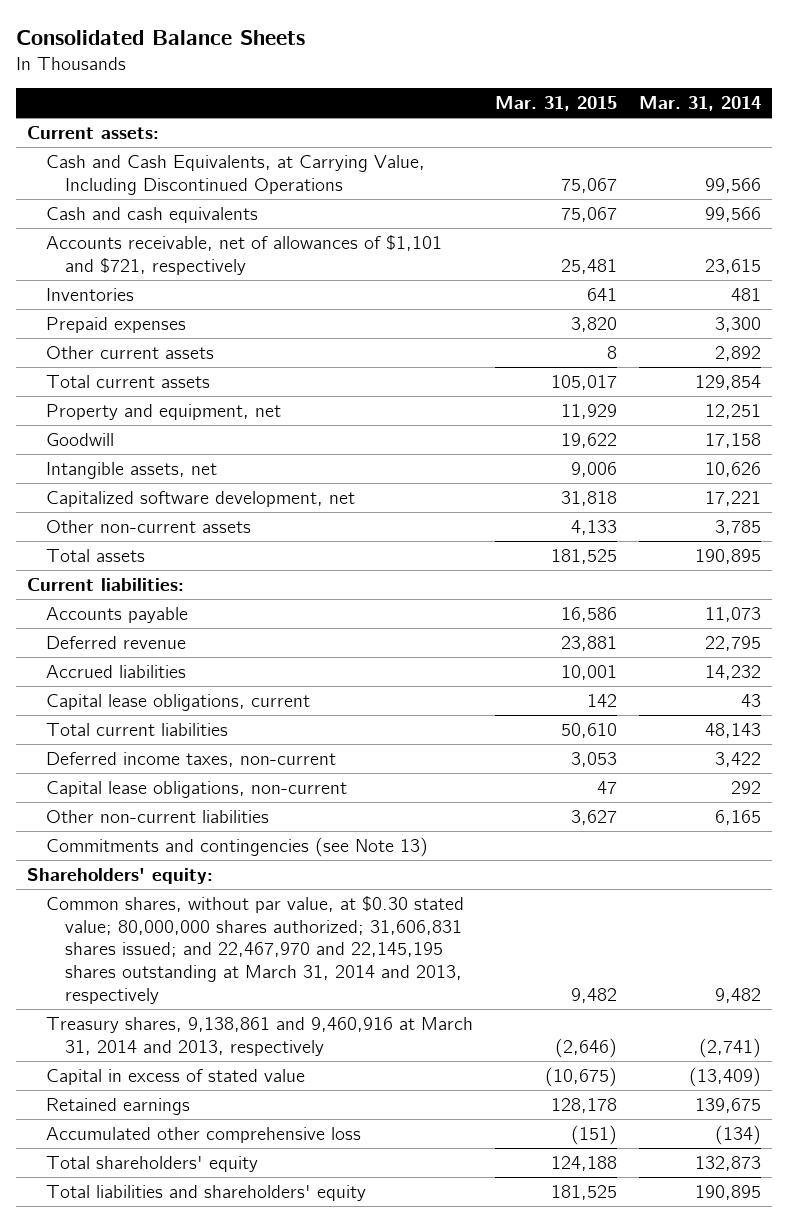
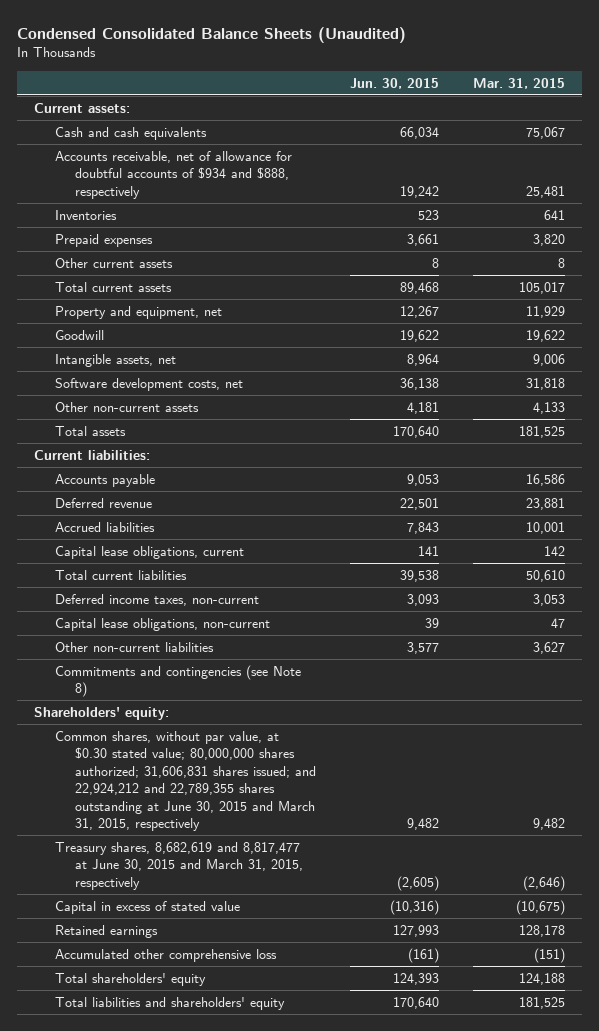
[16,29,306,45] Consolidated Balance Sheets -> [17,26,407,43] Condensed Consolidated Balance Sheets (Unaudited)
[638,96,761,112] Mar. 31, 2014 -> none
none -> [350,77,440,89] Jun. 30, 2015
[46,154,426,195] Cash and Cash Equivalents, at Carrying Value, Including Discontinued Operations -> none
[46,234,443,275] Accounts receivable, net of allowances of $1,101 and $721, respectively -> [54,150,292,199] Accounts receivable, net of allowance for doubtful accounts of $934 and $888, respectively
[46,490,356,507] Capitalized software development, net -> [54,377,243,391] Software development costs, net
[46,836,429,857] Commitments and contingencies (see Note 13) -> [54,664,301,698] Commitments and contingencies (see Note 8)
[46,895,465,1005] Common shares, without par value, at $0.30 stated value; 80,000,000 shares authorized; 31,606,831 shares issued; and 22,467,970 and 22,145,195 shares outstanding at March 31, 2014 and 2013, respectively -> [54,730,317,832] Common shares, without par value, at $0.30 stated value; 80,000,000 shares authorized; 31,606,831 shares issued; and 22,924,212 and 22,789,355 shares outstanding at June 30, 2015 and March 31, 2015, respectively
[46,1016,474,1056] Treasury shares, 9,138,861 and 9,460,916 at March 31, 2014 and 2013, respectively -> [54,841,304,890] Treasury shares, 8,682,619 and 8,817,477 at June 30, 2015 and March 31, 2015, respectively

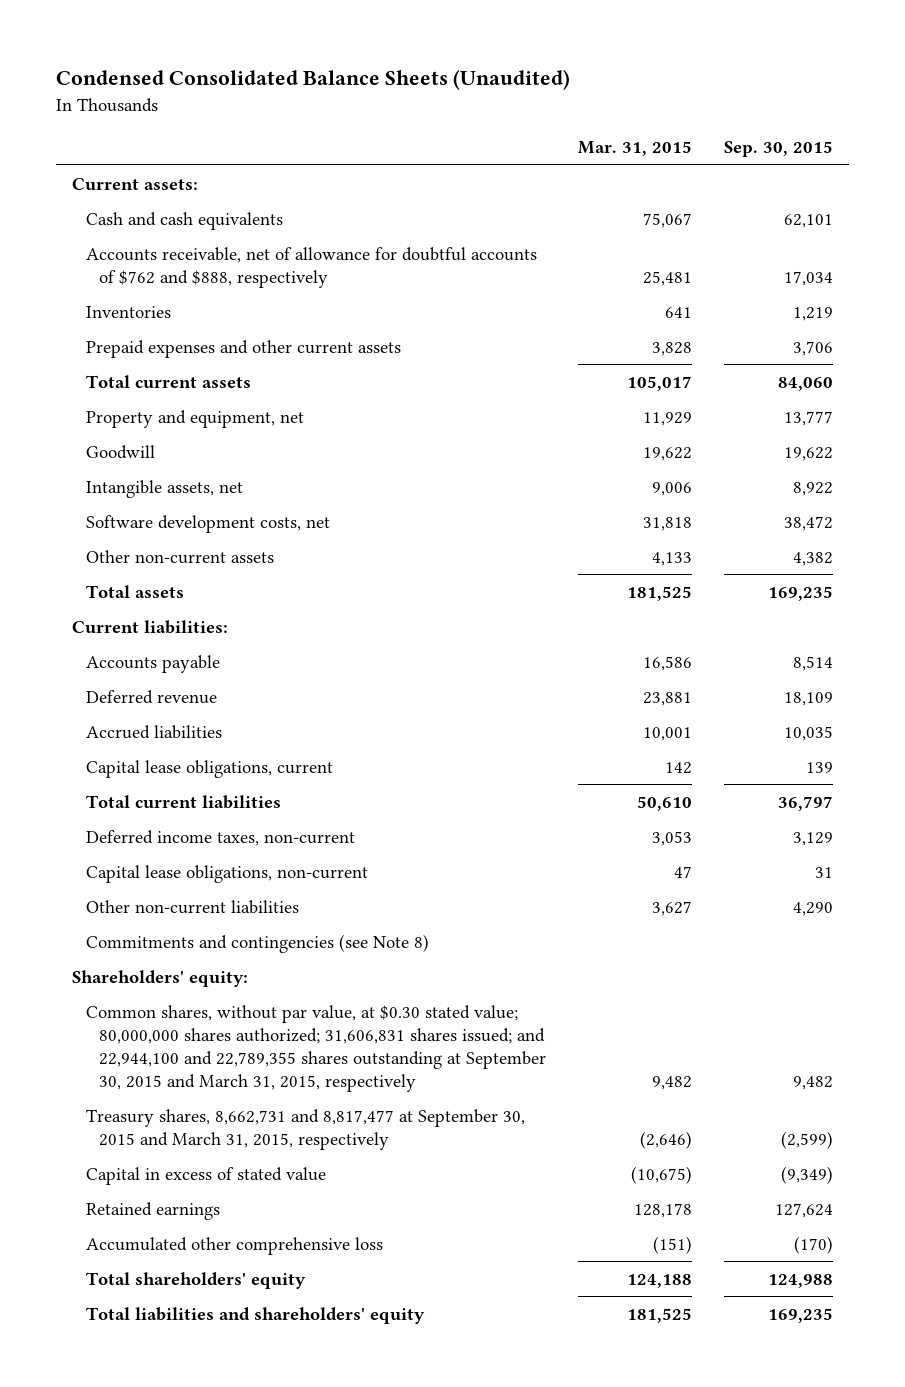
[350,77,440,89] Jun. 30, 2015 -> none
none -> [724,140,834,157] Sep. 30, 2015
[54,150,292,199] Accounts receivable, net of allowance for doubtful accounts of $934 and $888, respectively -> [85,246,537,288] Accounts receivable, net of allowance for doubtful accounts of $762 and $888, respectively
[54,257,173,268] Other current assets -> none
[54,233,153,247] Prepaid expenses -> [85,339,401,358] Prepaid expenses and other current assets
[533,233,566,246] 3,820 -> [652,341,693,356] 3,828
[54,730,317,832] Common shares, without par value, at $0.30 stated value; 80,000,000 shares authorized; 31,606,831 shares issued; and 22,924,212 and 22,789,355 shares outstanding at June 30, 2015 and March 31, 2015, respectively -> [85,1004,547,1092] Common shares, without par value, at $0.30 stated value; 80,000,000 shares authorized; 31,606,831 shares issued; and 22,944,100 and 22,789,355 shares outstanding at September 30, 2015 and March 31, 2015, respectively
[54,841,304,890] Treasury shares, 8,682,619 and 8,817,477 at June 30, 2015 and March 31, 2015, respectively -> [85,1108,525,1150] Treasury shares, 8,662,731 and 8,817,477 at September 30, 2015 and March 31, 2015, respectively

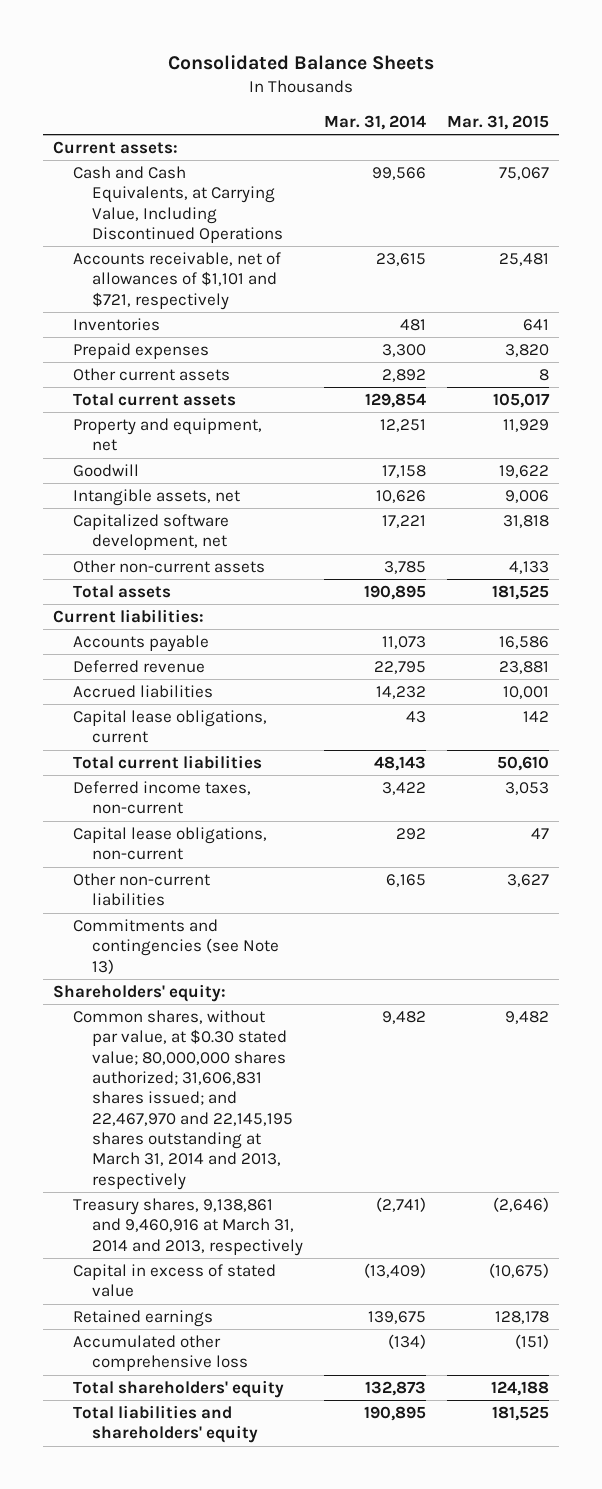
[56,69,571,91] Condensed Consolidated Balance Sheets (Unaudited) -> [168,55,435,71] Consolidated Balance Sheets
[724,140,834,157] Sep. 30, 2015 -> none
none -> [323,115,426,131] Mar. 31, 2014
[85,211,283,230] Cash and cash equivalents -> [72,165,283,244] Cash and Cash Equivalents, at Carrying Value, Including Discontinued Operations
[85,246,537,288] Accounts receivable, net of allowance for doubtful accounts of $762 and $888, respectively -> [72,251,281,310] Accounts receivable, net of allowances of $1,101 and $721, respectively
[85,339,401,358] Prepaid expenses and other current assets -> [72,342,209,359] Prepaid expenses
[652,341,693,356] 3,828 -> [504,343,549,357] 3,820
none -> [72,367,230,381] Other current assets
[85,514,330,533] Software development costs, net -> [72,513,229,551] Capitalized software development, net
[85,933,429,953] Commitments and contingencies (see Note 8) -> [72,918,279,974] Commitments and contingencies (see Note 13)
[85,1004,547,1092] Common shares, without par value, at $0.30 stated value; 80,000,000 shares authorized; 31,606,831 shares issued; and 22,944,100 and 22,789,355 shares outstanding at September 30, 2015 and March 31, 2015, respectively -> [72,1009,293,1190] Common shares, without par value, at $0.30 stated value; 80,000,000 shares authorized; 31,606,831 shares issued; and 22,467,970 and 22,145,195 shares outstanding at March 31, 2014 and 2013, respectively
[85,1108,525,1150] Treasury shares, 8,662,731 and 8,817,477 at September 30, 2015 and March 31, 2015, respectively -> [72,1197,303,1256] Treasury shares, 9,138,861 and 9,460,916 at March 31, 2014 and 2013, respectively

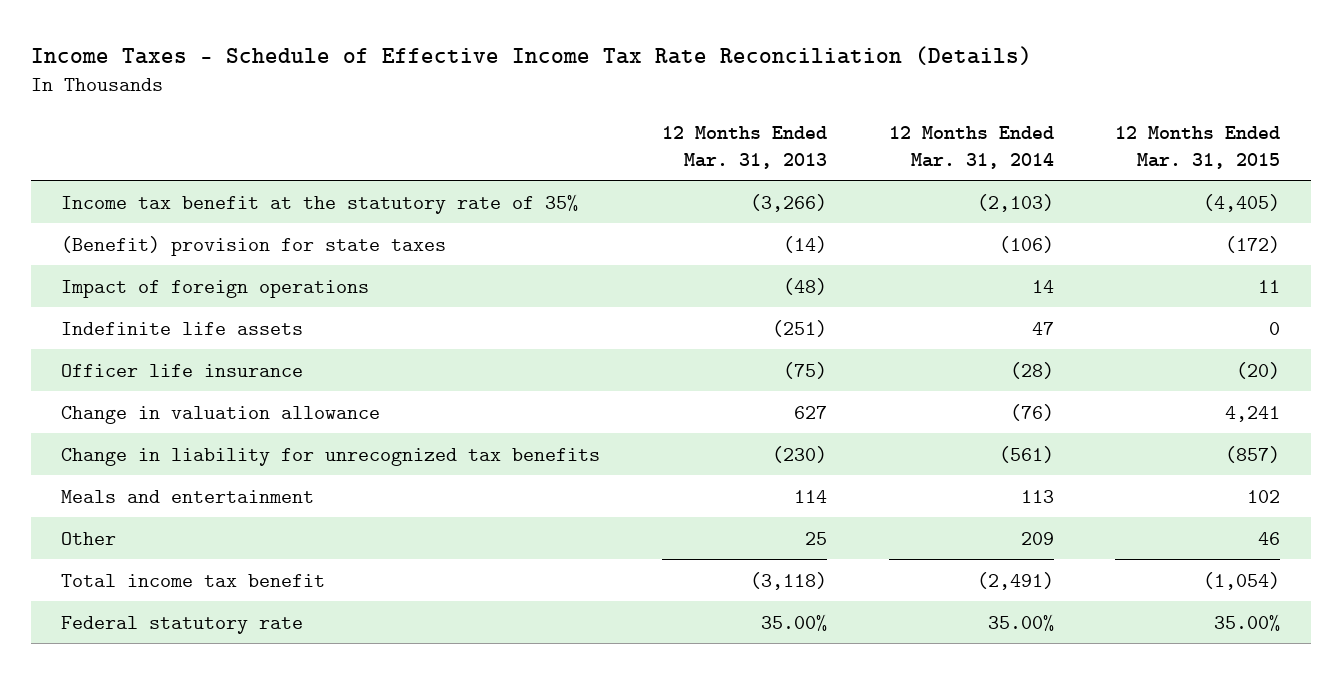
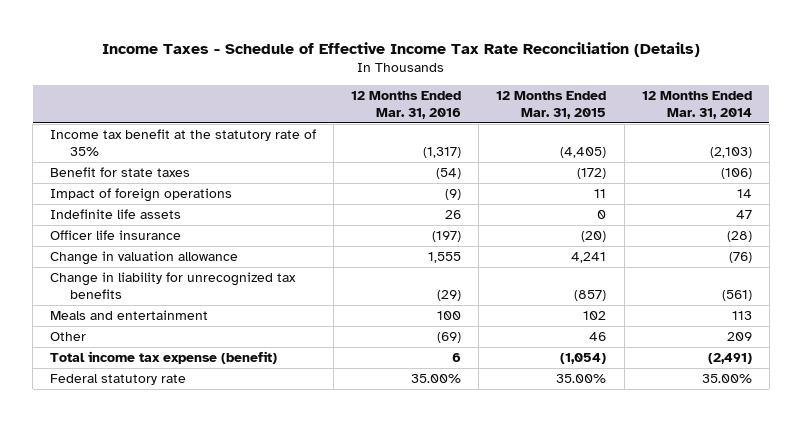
[661,126,827,169] 12 Months Ended Mar. 31, 2013 -> none
none -> [351,91,462,119] 12 Months Ended Mar. 31, 2016
[61,235,447,256] (Benefit) provision for state taxes -> [50,167,191,178] Benefit for state taxes
[61,573,326,587] Total income tax benefit -> [50,351,278,365] Total income tax expense (benefit)

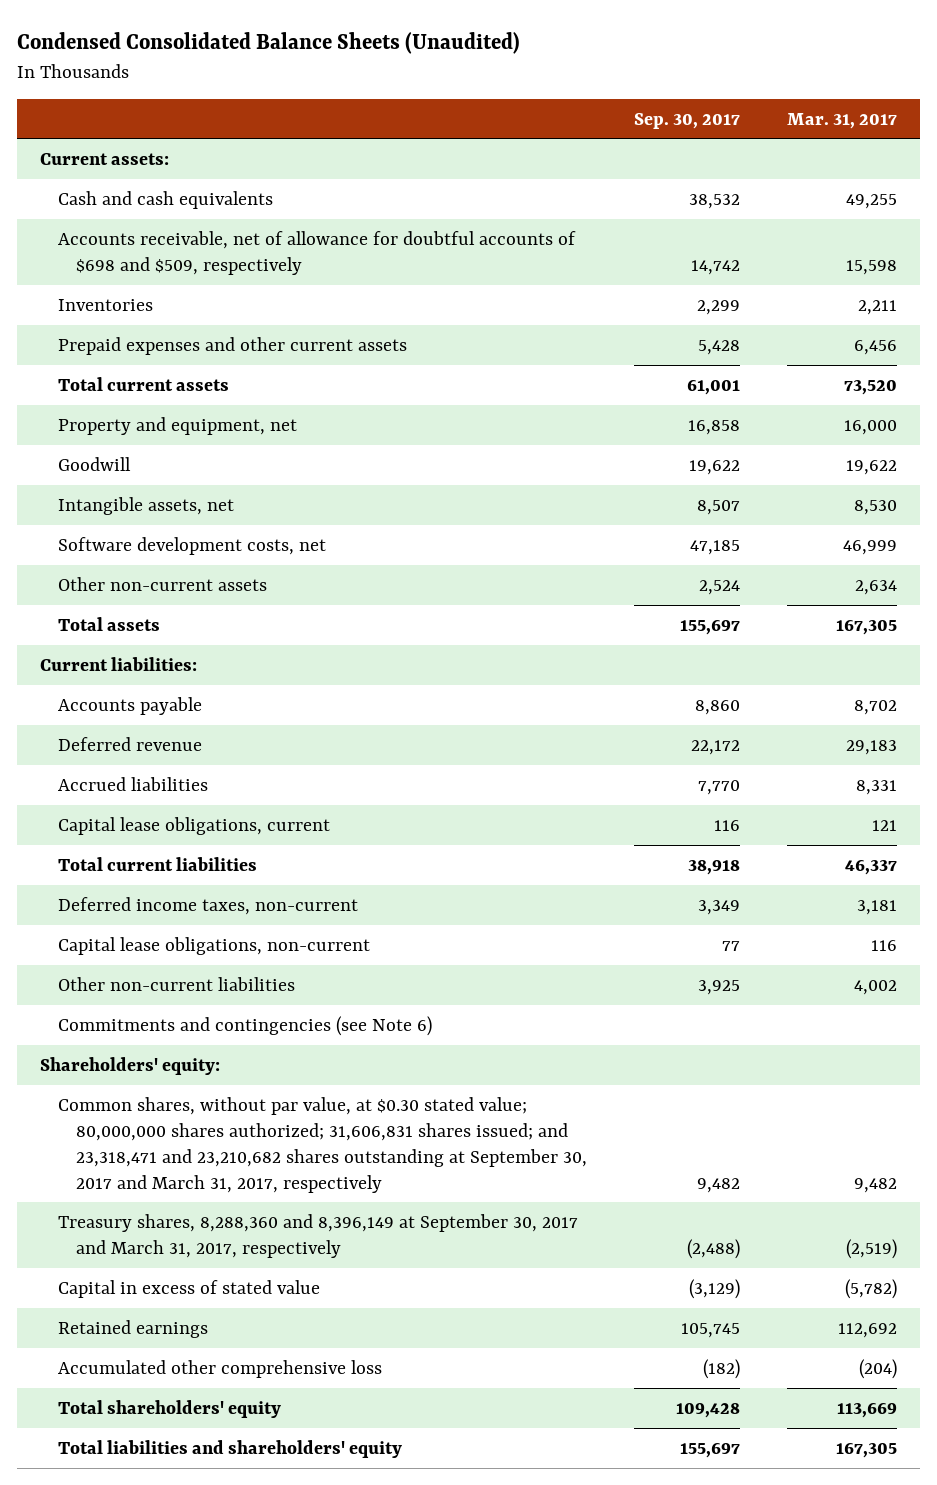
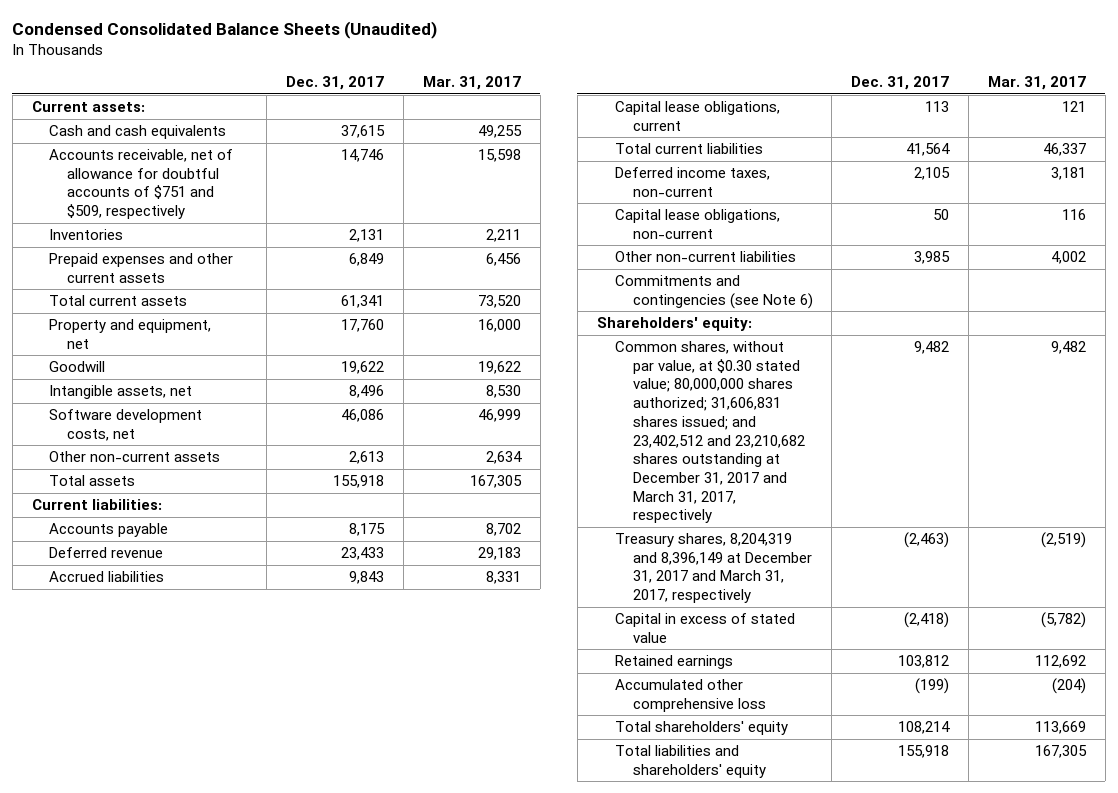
[633,112,740,129] Sep. 30, 2017 -> none
none -> [286,76,385,91] Dec. 31, 2017
[58,230,577,275] Accounts receivable, net of allowance for doubtful accounts of $698 and $509, respectively -> [49,149,234,220] Accounts receivable, net of allowance for doubtful accounts of $751 and $509, respectively
[58,1096,587,1193] Common shares, without par value, at $0.30 stated value; 80,000,000 shares authorized; 31,606,831 shares issued; and 23,318,471 and 23,210,682 shares outstanding at September 30, 2017 and March 31, 2017, respectively -> [614,341,805,524] Common shares, without par value, at $0.30 stated value; 80,000,000 shares authorized; 31,606,831 shares issued; and 23,402,512 and 23,210,682 shares outstanding at December 31, 2017 and March 31, 2017, respectively
[58,1213,579,1258] Treasury shares, 8,288,360 and 8,396,149 at September 30, 2017 and March 31, 2017, respectively -> [614,533,812,604] Treasury shares, 8,204,319 and 8,396,149 at December 31, 2017 and March 31, 2017, respectively

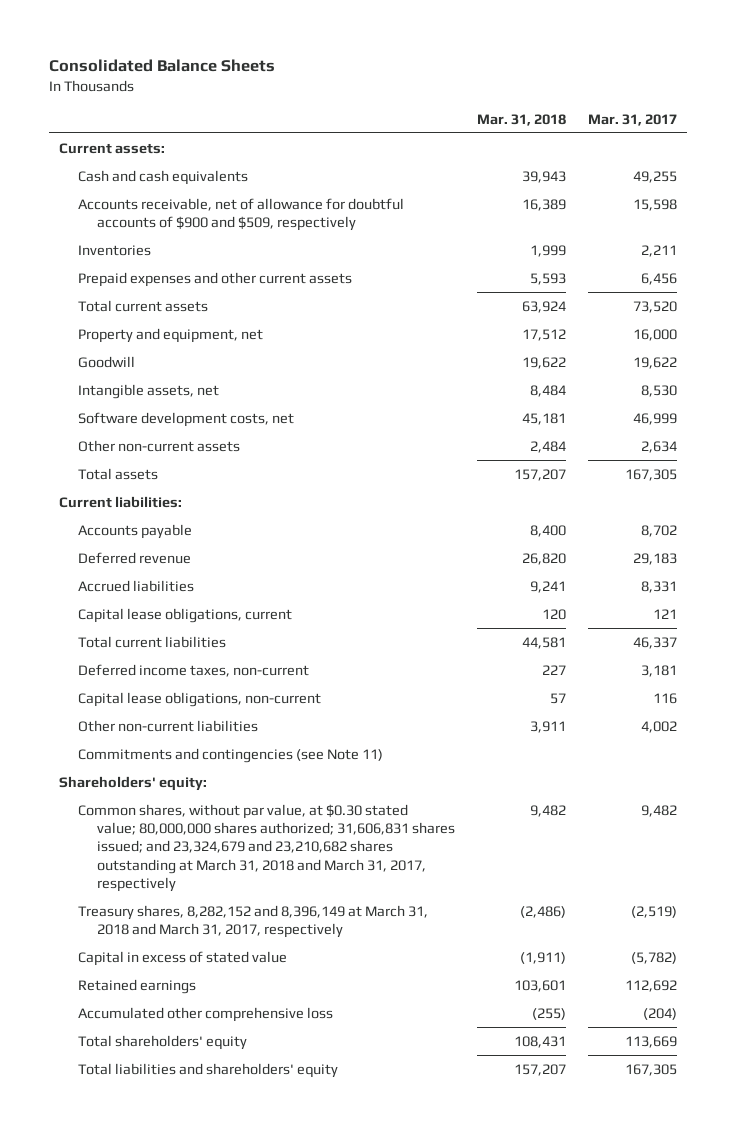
[12,21,438,40] Condensed Consolidated Balance Sheets (Unaudited) -> [48,59,275,73] Consolidated Balance Sheets
[286,76,385,91] Dec. 31, 2017 -> none
none -> [476,113,566,126] Mar. 31, 2018
[49,149,234,220] Accounts receivable, net of allowance for doubtful accounts of $751 and $509, respectively -> [78,197,405,231] Accounts receivable, net of allowance for doubtful accounts of $900 and $509, respectively
[614,275,813,309] Commitments and contingencies (see Note 6) -> [78,747,384,763] Commitments and contingencies (see Note 11)
[614,341,805,524] Common shares, without par value, at $0.30 stated value; 80,000,000 shares authorized; 31,606,831 shares issued; and 23,402,512 and 23,210,682 shares outstanding at December 31, 2017 and March 31, 2017, respectively -> [78,803,456,892] Common shares, without par value, at $0.30 stated value; 80,000,000 shares authorized; 31,606,831 shares issued; and 23,324,679 and 23,210,682 shares outstanding at March 31, 2018 and March 31, 2017, respectively
[614,533,812,604] Treasury shares, 8,204,319 and 8,396,149 at December 31, 2017 and March 31, 2017, respectively -> [78,904,429,938] Treasury shares, 8,282,152 and 8,396,149 at March 31, 2018 and March 31, 2017, respectively

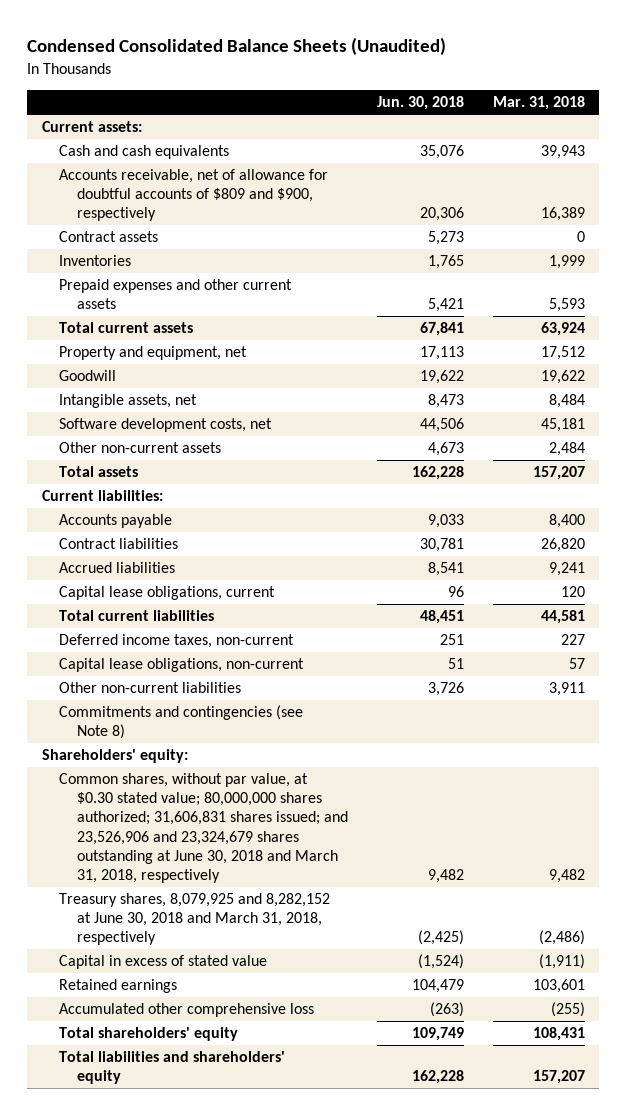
[48,59,275,73] Consolidated Balance Sheets -> [27,37,447,56] Condensed Consolidated Balance Sheets (Unaudited)
[587,113,677,126] Mar. 31, 2017 -> none
none -> [376,96,464,111] Jun. 30, 2018
[78,197,405,231] Accounts receivable, net of allowance for doubtful accounts of $900 and $509, respectively -> [59,169,329,222] Accounts receivable, net of allowance for doubtful accounts of $809 and $900, respectively
none -> [59,231,159,243] Contract assets
[78,551,192,564] Deferred revenue -> [59,538,179,550] Contract liabilities
[78,747,384,763] Commitments and contingencies (see Note 11) -> [59,705,304,740] Commitments and contingencies (see Note 8)
[78,803,456,892] Common shares, without par value, at $0.30 stated value; 80,000,000 shares authorized; 31,606,831 shares issued; and 23,324,679 and 23,210,682 shares outstanding at March 31, 2018 and March 31, 2017, respectively -> [59,773,349,883] Common shares, without par value, at $0.30 stated value; 80,000,000 shares authorized; 31,606,831 shares issued; and 23,526,906 and 23,324,679 shares outstanding at June 30, 2018 and March 31, 2018, respectively
[78,904,429,938] Treasury shares, 8,282,152 and 8,396,149 at March 31, 2018 and March 31, 2017, respectively -> [59,893,331,946] Treasury shares, 8,079,925 and 8,282,152 at June 30, 2018 and March 31, 2018, respectively

